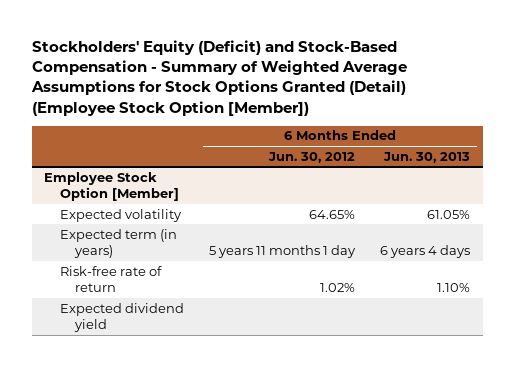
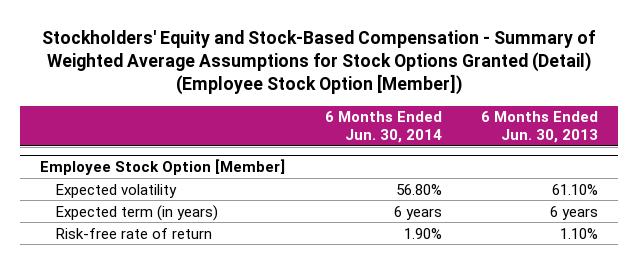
[30,39,407,116] Stockholders' Equity (Deficit) and Stock-Based Compensation - Summary of Weighted Average Assumptions for Stock Options Granted (Detail) (Employee Stock Option [Member]) -> [42,29,596,96] Stockholders' Equity and Stock-Based Compensation - Summary of Weighted Average Assumptions for Stock Options Granted (Detail) (Employee Stock Option [Member])
[268,151,356,163] Jun. 30, 2012 -> none
none -> [324,111,442,143] 6 Months Ended Jun. 30, 2014
[427,209,471,219] 61.05% -> [552,183,599,195] 61.10%
[380,245,471,259] 6 years 4 days -> [550,205,599,220] 6 years
[59,302,184,333] Expected dividend yield -> none

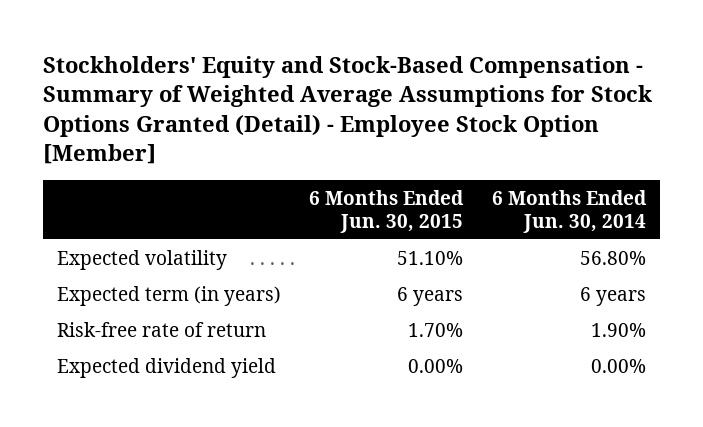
[42,29,596,96] Stockholders' Equity and Stock-Based Compensation - Summary of Weighted Average Assumptions for Stock Options Granted (Detail) (Employee Stock Option [Member]) -> [43,55,653,165] Stockholders' Equity and Stock-Based Compensation - Summary of Weighted Average Assumptions for Stock Options Granted (Detail) - Employee Stock Option [Member]
[481,111,599,143] 6 Months Ended Jun. 30, 2013 -> none
none -> [309,190,465,233] 6 Months Ended Jun. 30, 2015
[39,159,285,176] Employee Stock Option [Member] -> none
none -> [57,357,277,378] Expected dividend yield

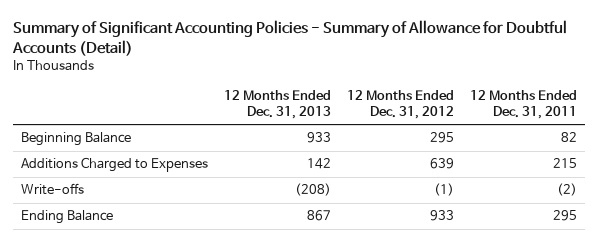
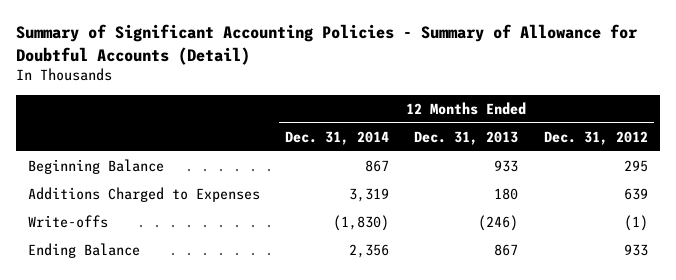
[470,90,578,120] 12 Months Ended Dec. 31, 2011 -> none
none -> [285,130,390,145] Dec. 31, 2014
[307,158,332,170] 142 -> [494,188,519,201] 180
[295,183,332,197] (208) -> [478,215,519,232] (246)

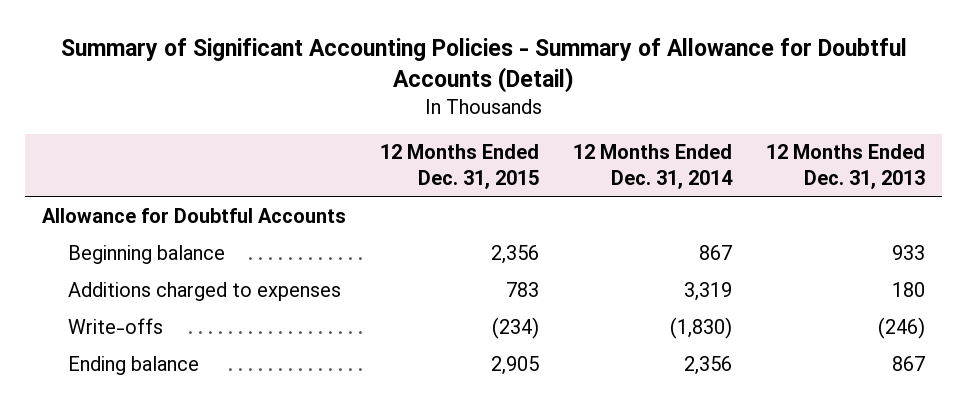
[543,130,648,145] Dec. 31, 2012 -> none
none -> [380,144,540,189] 12 Months Ended Dec. 31, 2015
none -> [41,207,346,223] Allowance for Doubtful Accounts
[28,159,165,175] Beginning Balance -> [67,244,225,264] Beginning balance
[28,187,261,203] Additions Charged to Expenses -> [67,281,341,301] Additions charged to expenses
[28,243,141,259] Ending Balance -> [67,355,199,375] Ending balance

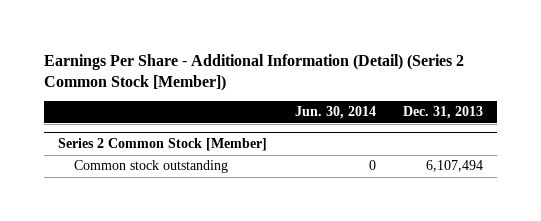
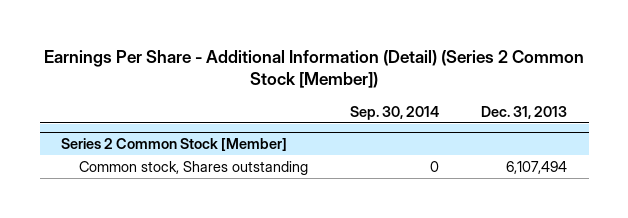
[294,106,376,120] Jun. 30, 2014 -> none
none -> [350,105,440,120] Sep. 30, 2014
[74,160,229,174] Common stock outstanding -> [78,160,308,175] Common stock, Shares outstanding

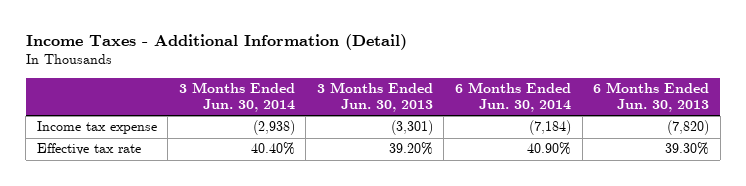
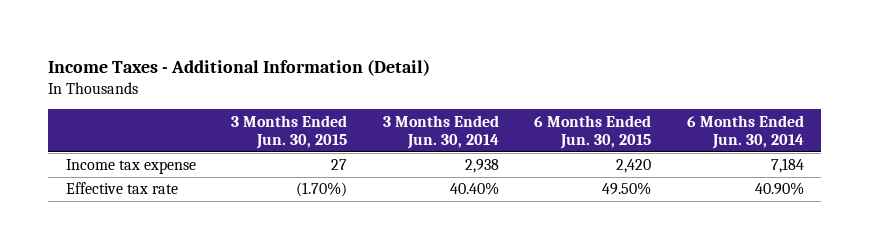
[316,82,433,112] 3 Months Ended Jun. 30, 2013 -> none
[593,82,710,112] 6 Months Ended Jun. 30, 2013 -> none
none -> [231,114,348,149] 3 Months Ended Jun. 30, 2015
none -> [534,114,652,149] 6 Months Ended Jun. 30, 2015
[252,120,295,136] (2,938) -> [464,159,499,174] 2,938
[529,120,572,136] (7,184) -> [770,158,804,174] 7,184

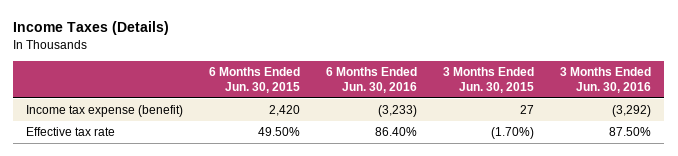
[48,58,431,76] Income Taxes - Additional Information (Detail) -> [13,21,170,36] Income Taxes (Details)
[382,114,499,149] 3 Months Ended Jun. 30, 2014 -> none
[686,114,804,149] 6 Months Ended Jun. 30, 2014 -> none
none -> [326,66,418,93] 6 Months Ended Jun. 30, 2016
none -> [560,66,652,93] 3 Months Ended Jun. 30, 2016
[65,159,196,175] Income tax expense -> [26,105,184,118] Income tax expense (benefit)

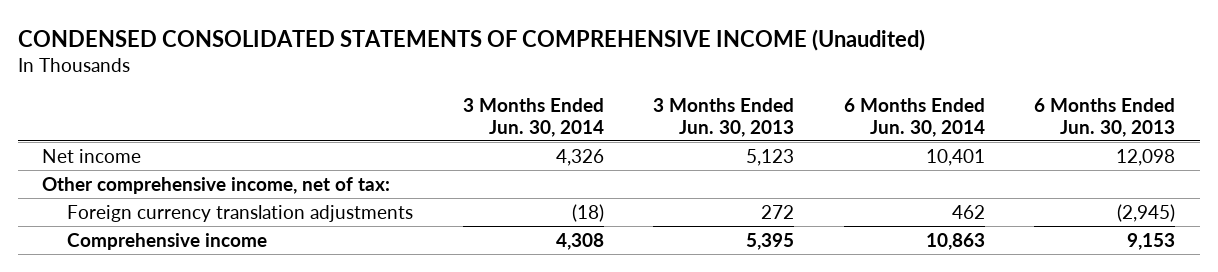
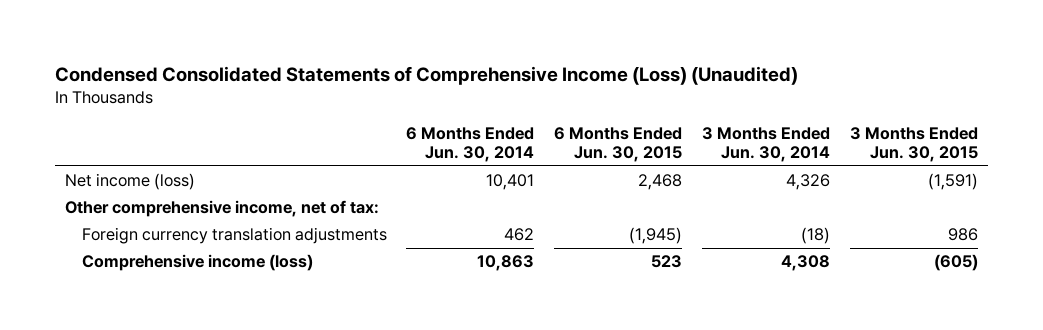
[17,28,925,51] CONDENSED CONSOLIDATED STATEMENTS OF COMPREHENSIVE INCOME (Unaudited) -> [55,65,799,85] Condensed Consolidated Statements of Comprehensive Income (Loss) (Unaudited)
[653,97,795,137] 3 Months Ended Jun. 30, 2013 -> none
[1034,97,1176,137] 6 Months Ended Jun. 30, 2013 -> none
none -> [554,127,683,163] 6 Months Ended Jun. 30, 2015
none -> [849,127,978,163] 3 Months Ended Jun. 30, 2015
[42,148,142,163] Net income -> [65,173,196,191] Net income (loss)
[67,232,268,250] Comprehensive income -> [81,254,313,272] Comprehensive income (loss)

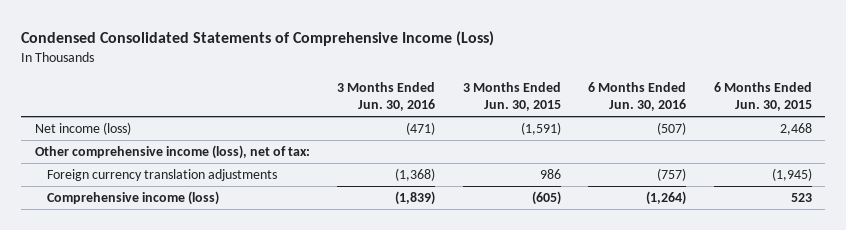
[55,65,799,85] Condensed Consolidated Statements of Comprehensive Income (Loss) (Unaudited) -> [21,30,495,46] Condensed Consolidated Statements of Comprehensive Income (Loss)
[406,127,535,163] 6 Months Ended Jun. 30, 2014 -> none
[702,127,831,163] 3 Months Ended Jun. 30, 2014 -> none
none -> [337,82,436,112] 3 Months Ended Jun. 30, 2016
none -> [588,82,687,112] 6 Months Ended Jun. 30, 2016
[65,200,380,218] Other comprehensive income, net of tax: -> [34,145,310,160] Other comprehensive income (loss), net of tax:

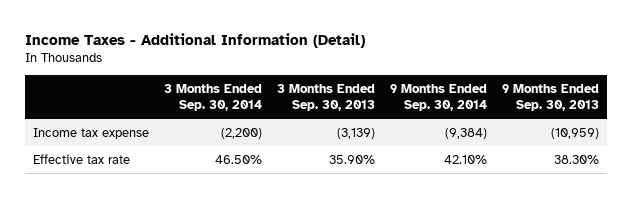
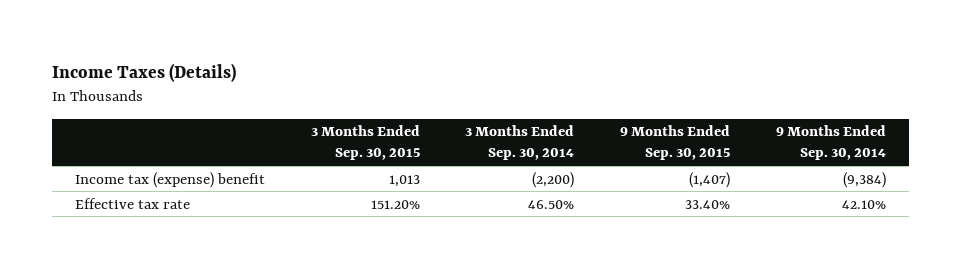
[25,33,366,49] Income Taxes - Additional Information (Detail) -> [51,63,236,83] Income Taxes (Details)
[277,83,376,112] 3 Months Ended Sep. 30, 2013 -> none
[502,83,600,112] 9 Months Ended Sep. 30, 2013 -> none
none -> [310,125,420,161] 3 Months Ended Sep. 30, 2015
none -> [620,125,731,161] 9 Months Ended Sep. 30, 2015
[32,127,149,139] Income tax expense -> [74,171,265,188] Income tax (expense) benefit

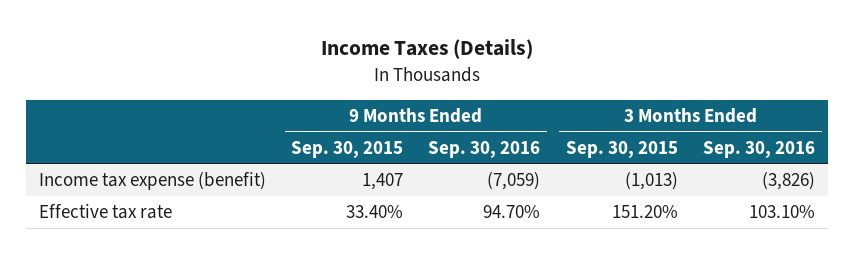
[465,125,575,161] 3 Months Ended Sep. 30, 2014 -> none
[775,125,886,161] 9 Months Ended Sep. 30, 2014 -> none
none -> [428,140,541,158] Sep. 30, 2016
none -> [703,140,816,158] Sep. 30, 2016
[74,171,265,188] Income tax (expense) benefit -> [38,172,266,191] Income tax expense (benefit)
[388,174,420,187] 1,013 -> [624,172,678,191] (1,013)
[689,171,731,188] (1,407) -> [362,173,404,191] 1,407

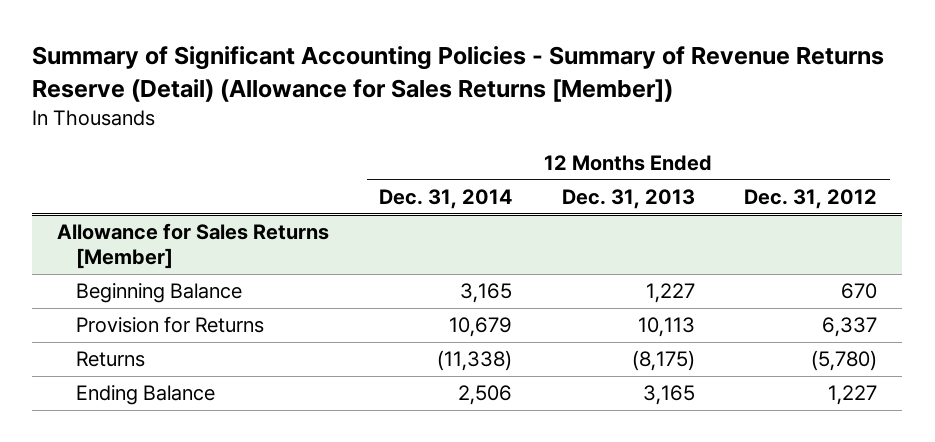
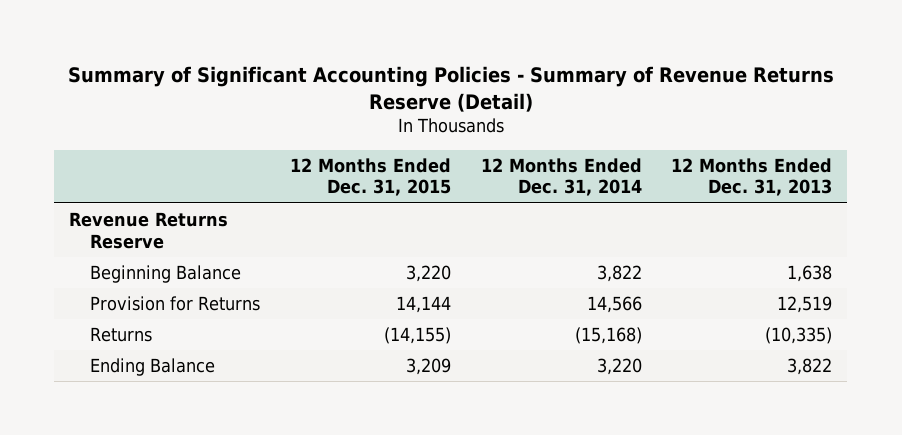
[32,46,885,102] Summary of Significant Accounting Policies - Summary of Revenue Returns Reserve (Detail) (Allowance for Sales Returns [Member]) -> [67,65,834,112] Summary of Significant Accounting Policies - Summary of Revenue Returns Reserve (Detail)
[744,188,878,209] Dec. 31, 2012 -> none
none -> [290,157,452,197] 12 Months Ended Dec. 31, 2015
[57,223,330,270] Allowance for Sales Returns [Member] -> none
none -> [69,212,229,249] Revenue Returns Reserve
[459,283,512,304] 3,165 -> [596,265,642,283] 3,822
[645,283,695,304] 1,227 -> [787,265,833,283] 1,638
[448,317,512,338] 10,679 -> [586,296,642,314] 14,566
[637,317,695,338] 10,113 -> [777,296,833,314] 12,519
[436,350,512,372] (11,338) -> [574,327,642,345] (15,168)
[631,350,695,372] (8,175) -> [765,327,833,345] (10,335)
[457,385,512,406] 2,506 -> [596,358,642,376] 3,220
[642,385,695,406] 3,165 -> [787,358,833,376] 3,822

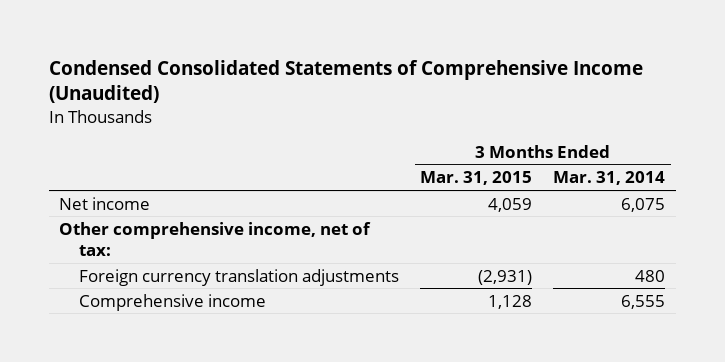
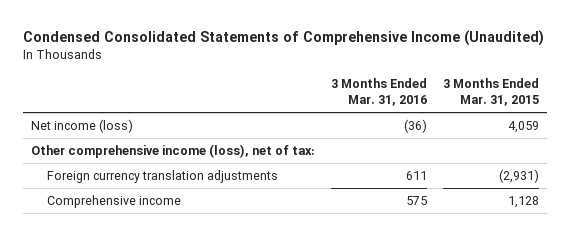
[553,171,666,186] Mar. 31, 2014 -> none
none -> [331,78,428,107] 3 Months Ended Mar. 31, 2016
[59,196,151,210] Net income -> [31,118,134,133] Net income (loss)
[59,221,372,256] Other comprehensive income, net of tax: -> [31,143,316,158] Other comprehensive income (loss), net of tax:

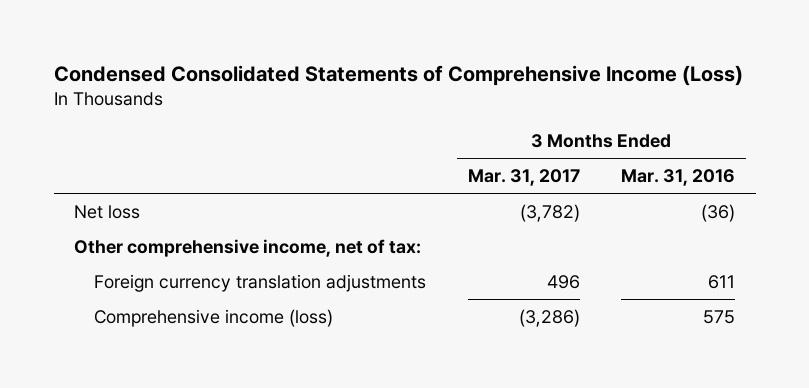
[23,30,545,47] Condensed Consolidated Statements of Comprehensive Income (Unaudited) -> [53,65,743,87] Condensed Consolidated Statements of Comprehensive Income (Loss)
[443,78,540,107] 3 Months Ended Mar. 31, 2015 -> none
none -> [467,168,580,186] Mar. 31, 2017
[31,118,134,133] Net income (loss) -> [74,204,141,219] Net loss
[31,143,316,158] Other comprehensive income (loss), net of tax: -> [74,238,422,257] Other comprehensive income, net of tax:
[47,194,182,208] Comprehensive income -> [94,308,334,327] Comprehensive income (loss)

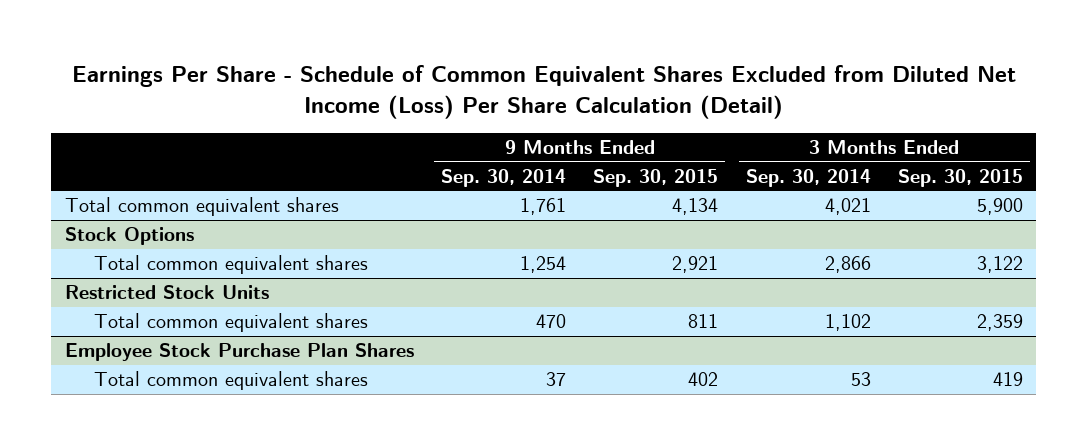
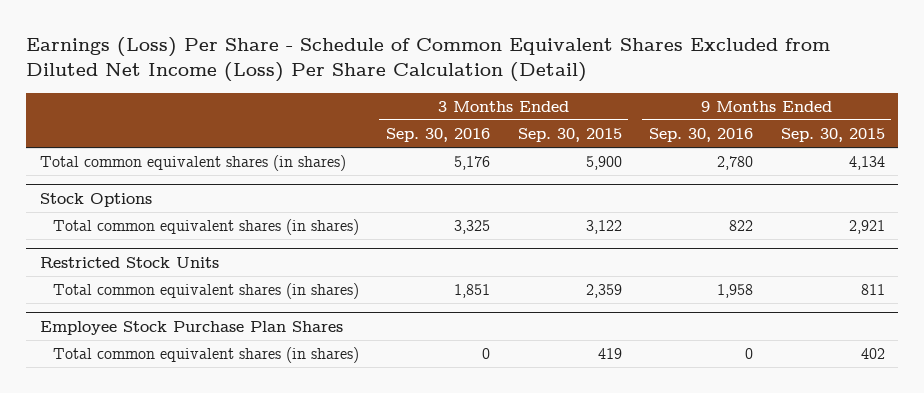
[71,65,1016,120] Earnings Per Share - Schedule of Common Equivalent Shares Excluded from Diluted Net Income (Loss) Per Share Calculation (Detail) -> [25,37,830,83] Earnings (Loss) Per Share - Schedule of Common Equivalent Shares Excluded from Diluted Net Income (Loss) Per Share Calculation (Detail)
[441,168,567,187] Sep. 30, 2014 -> none
[745,168,871,187] Sep. 30, 2014 -> none
none -> [386,128,491,143] Sep. 30, 2016
none -> [649,128,754,143] Sep. 30, 2016
[64,197,339,217] Total common equivalent shares -> [39,155,346,172] Total common equivalent shares (in shares)
[94,255,369,275] Total common equivalent shares -> [52,219,359,236] Total common equivalent shares (in shares)
[94,313,369,333] Total common equivalent shares -> [52,283,359,300] Total common equivalent shares (in shares)
[94,371,369,391] Total common equivalent shares -> [52,347,359,364] Total common equivalent shares (in shares)

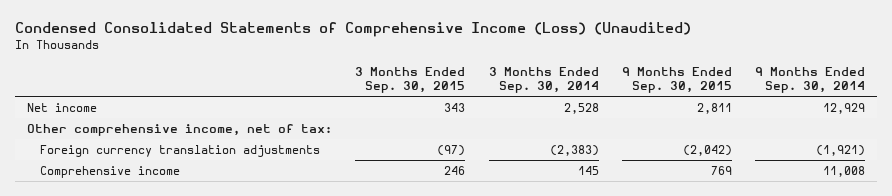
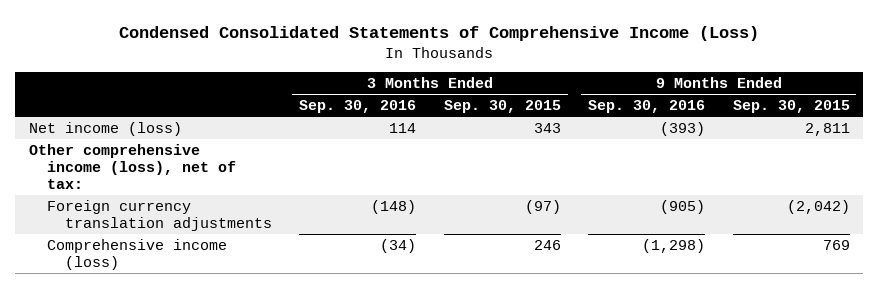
[15,22,692,38] Condensed Consolidated Statements of Comprehensive Income (Loss) (Unaudited) -> [119,25,760,41] Condensed Consolidated Statements of Comprehensive Income (Loss)
[488,67,599,93] 3 Months Ended Sep. 30, 2014 -> none
[755,67,866,93] 9 Months Ended Sep. 30, 2014 -> none
none -> [299,100,417,114] Sep. 30, 2016
none -> [588,100,706,114] Sep. 30, 2016
[26,103,97,113] Net income -> [28,121,182,136] Net income (loss)
[26,124,332,137] Other comprehensive income, net of tax: -> [28,143,236,189] Other comprehensive income (loss), net of tax:
[39,166,180,179] Comprehensive income -> [46,238,227,270] Comprehensive income (loss)

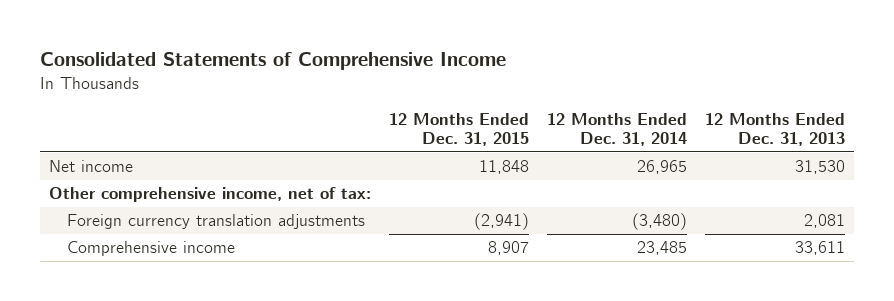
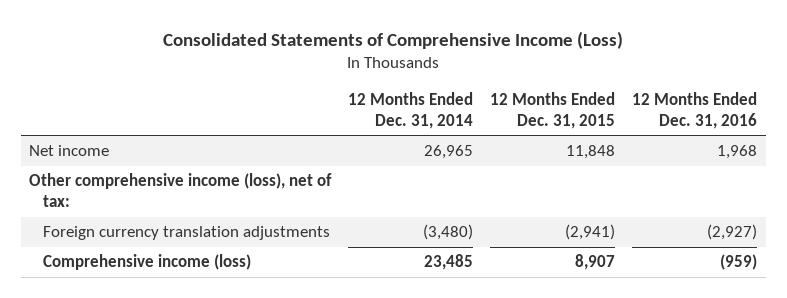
[39,51,506,70] Consolidated Statements of Comprehensive Income -> [163,30,624,49] Consolidated Statements of Comprehensive Income (Loss)
[705,112,846,146] 12 Months Ended Dec. 31, 2013 -> none
none -> [632,91,758,129] 12 Months Ended Dec. 31, 2016
[48,187,371,203] Other comprehensive income, net of tax: -> [29,173,333,208] Other comprehensive income (loss), net of tax:
[67,241,236,257] Comprehensive income -> [42,254,251,271] Comprehensive income (loss)

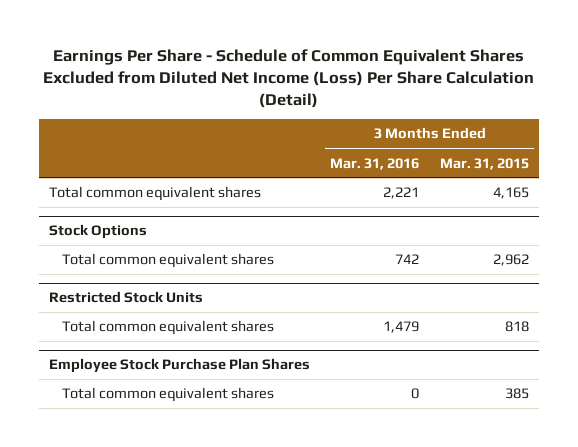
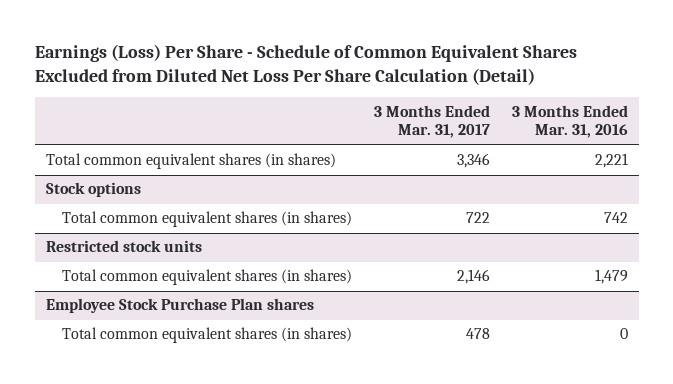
[42,48,534,108] Earnings Per Share - Schedule of Common Equivalent Shares Excluded from Diluted Net Income (Loss) Per Share Calculation (Detail) -> [34,44,577,86] Earnings (Loss) Per Share - Schedule of Common Equivalent Shares Excluded from Diluted Net Loss Per Share Calculation (Detail)
[440,157,530,170] Mar. 31, 2015 -> none
none -> [373,104,490,139] 3 Months Ended Mar. 31, 2017
[48,186,261,202] Total common equivalent shares -> [45,153,336,170] Total common equivalent shares (in shares)
[48,224,147,240] Stock Options -> [45,182,141,198] Stock options
[61,253,274,269] Total common equivalent shares -> [61,211,352,228] Total common equivalent shares (in shares)
[48,291,203,304] Restricted Stock Units -> [45,240,202,253] Restricted stock units
[61,320,274,336] Total common equivalent shares -> [61,269,352,286] Total common equivalent shares (in shares)
[48,358,310,374] Employee Stock Purchase Plan Shares -> [45,298,314,314] Employee Stock Purchase Plan shares
[61,387,274,403] Total common equivalent shares -> [61,327,352,344] Total common equivalent shares (in shares)

